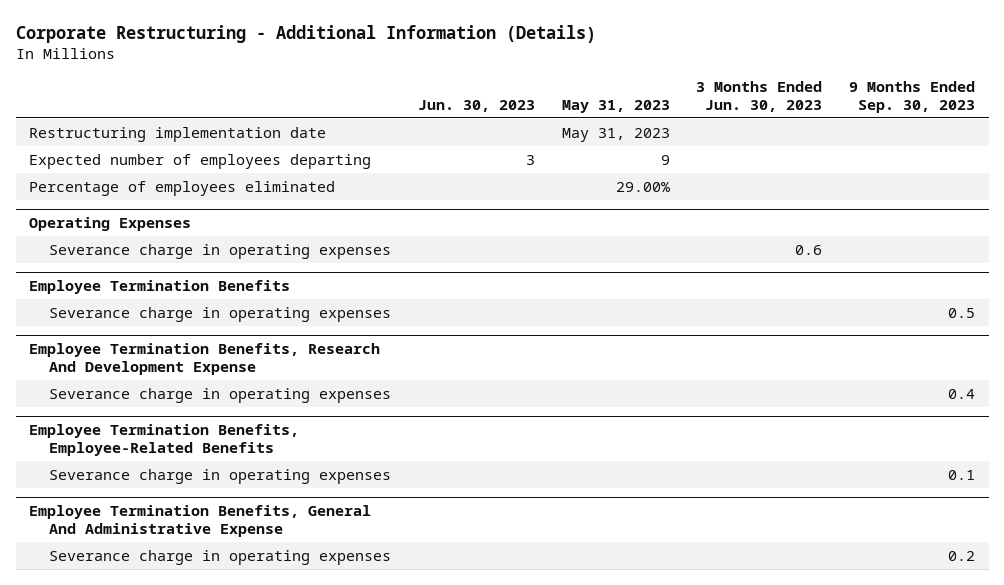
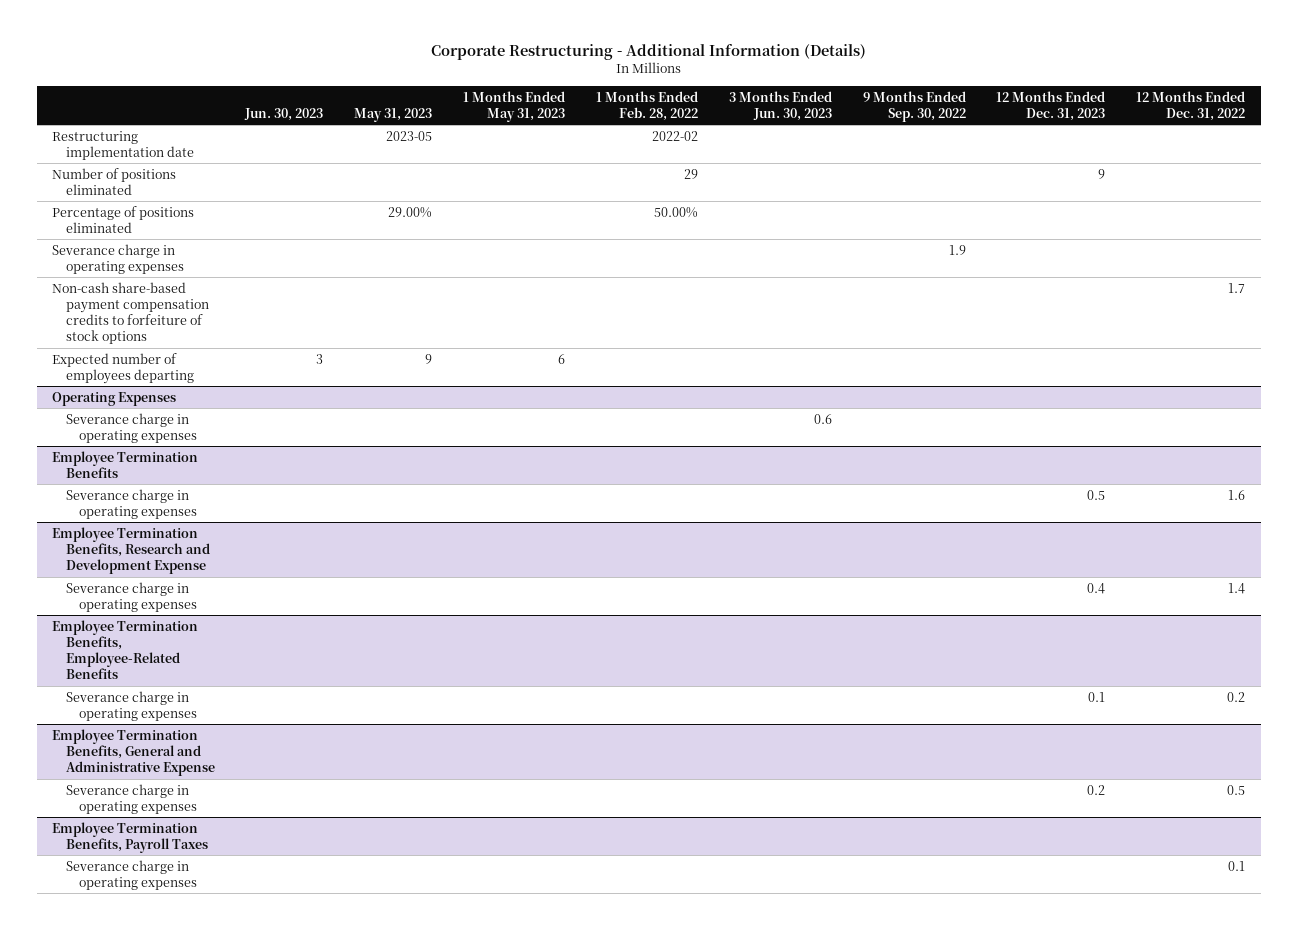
[849,80,976,114] 9 Months Ended Sep. 30, 2023 -> none
none -> [463,90,566,122] 1 Months Ended May 31, 2023
none -> [595,90,698,121] 1 Months Ended Feb. 28, 2022
none -> [862,90,966,122] 9 Months Ended Sep. 30, 2022
none -> [996,90,1106,121] 12 Months Ended Dec. 31, 2023
none -> [1136,90,1246,121] 12 Months Ended Dec. 31, 2022
[561,127,670,142] May 31, 2023 -> [386,130,433,141] 2023-05
none -> [52,167,177,195] Number of positions eliminated
none -> [52,205,195,233] Percentage of positions eliminated
none -> [52,243,184,274] Severance charge in operating expenses
none -> [52,281,209,345] Non-cash share-based payment compensation credits to forfeiture of stock options
[29,180,336,196] Percentage of employees eliminated -> none
[29,342,381,375] Employee Termination Benefits, Research And Development Expense -> [52,526,210,575] Employee Termination Benefits, Research and Development Expense
[29,504,372,537] Employee Termination Benefits, General And Administrative Expense -> [52,728,215,777] Employee Termination Benefits, General and Administrative Expense
none -> [52,821,208,853] Employee Termination Benefits, Payroll Taxes
none -> [65,859,197,890] Severance charge in operating expenses

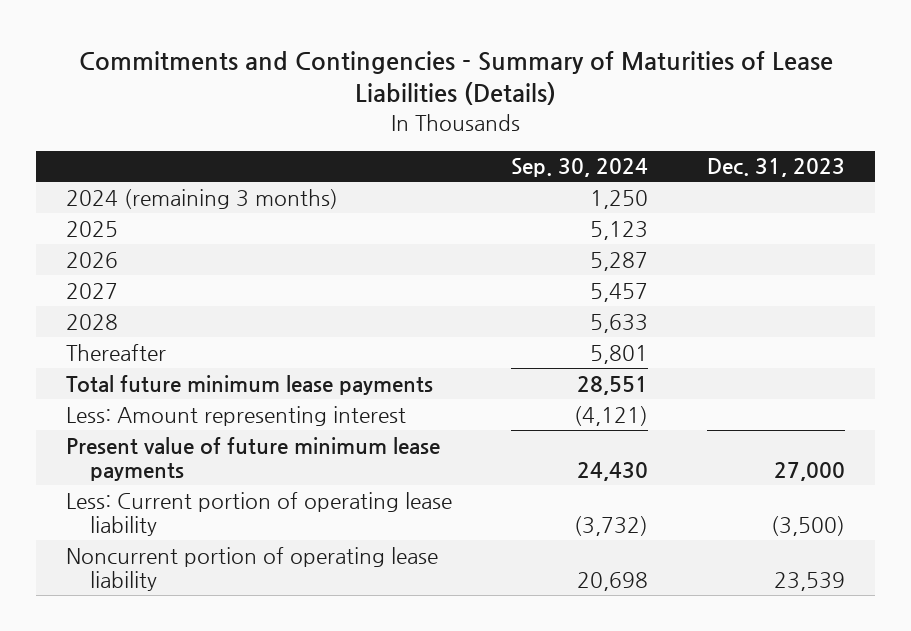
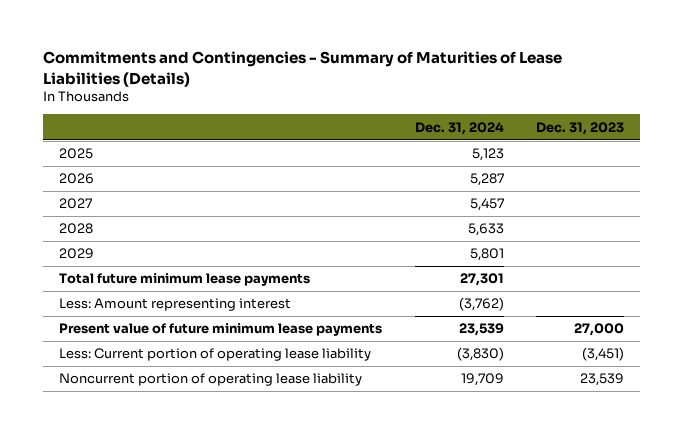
[511,158,649,178] Sep. 30, 2024 -> none
none -> [414,121,504,135] Dec. 31, 2024
[65,188,338,209] 2024 (remaining 3 months) -> none
[65,343,166,361] Thereafter -> none
none -> [59,248,95,260] 2029
[771,516,846,537] (3,500) -> [582,347,625,362] (3,451)

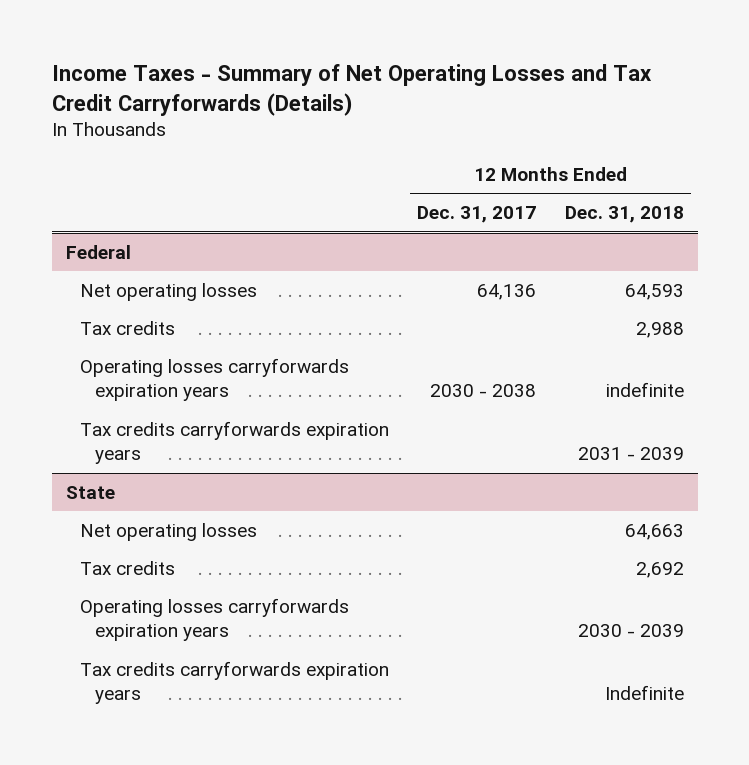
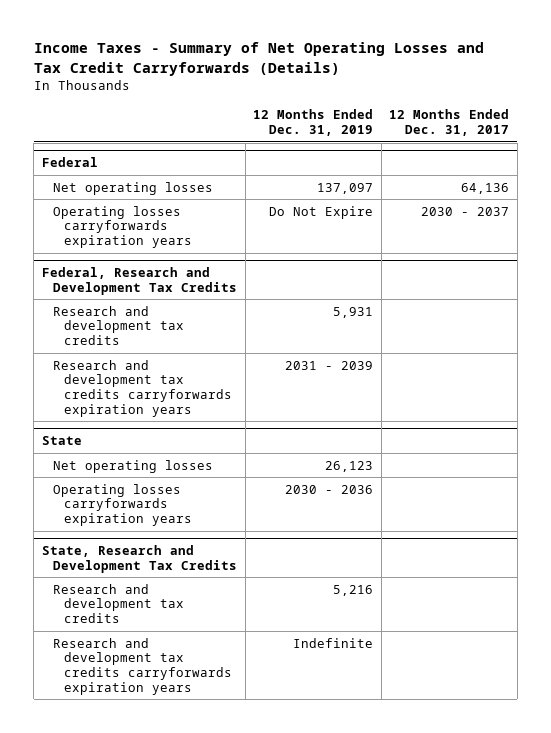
[564,206,684,224] Dec. 31, 2018 -> none
none -> [253,109,374,137] 12 Months Ended Dec. 31, 2019
[80,320,176,335] Tax credits -> none
[80,420,390,465] Tax credits carryforwards expiration years -> none
[430,384,537,398] 2030 - 2038 -> [421,206,510,216] 2030 - 2037
none -> [41,267,238,295] Federal, Research and Development Tax Credits
none -> [53,305,185,346] Research and development tax credits
none -> [53,359,233,417] Research and development tax credits carryforwards expiration years
[80,560,176,575] Tax credits -> none
[80,660,390,705] Tax credits carryforwards expiration years -> none
none -> [41,545,238,573] State, Research and Development Tax Credits
none -> [53,583,185,624] Research and development tax credits
none -> [53,637,233,695] Research and development tax credits carryforwards expiration years

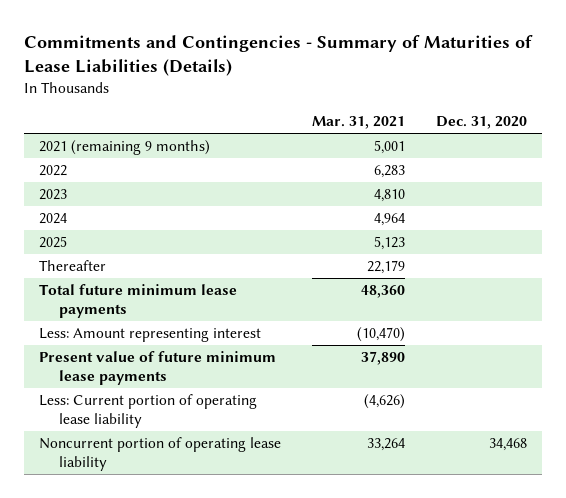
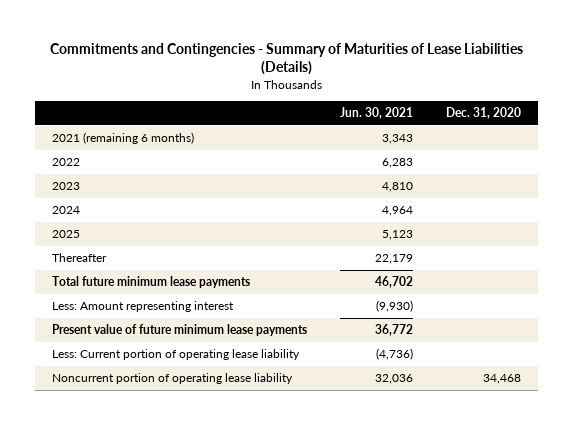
[312,116,406,130] Mar. 31, 2021 -> none
none -> [340,106,414,119] Jun. 30, 2021
[39,140,211,156] 2021 (remaining 9 months) -> [52,132,195,145] 2021 (remaining 6 months)

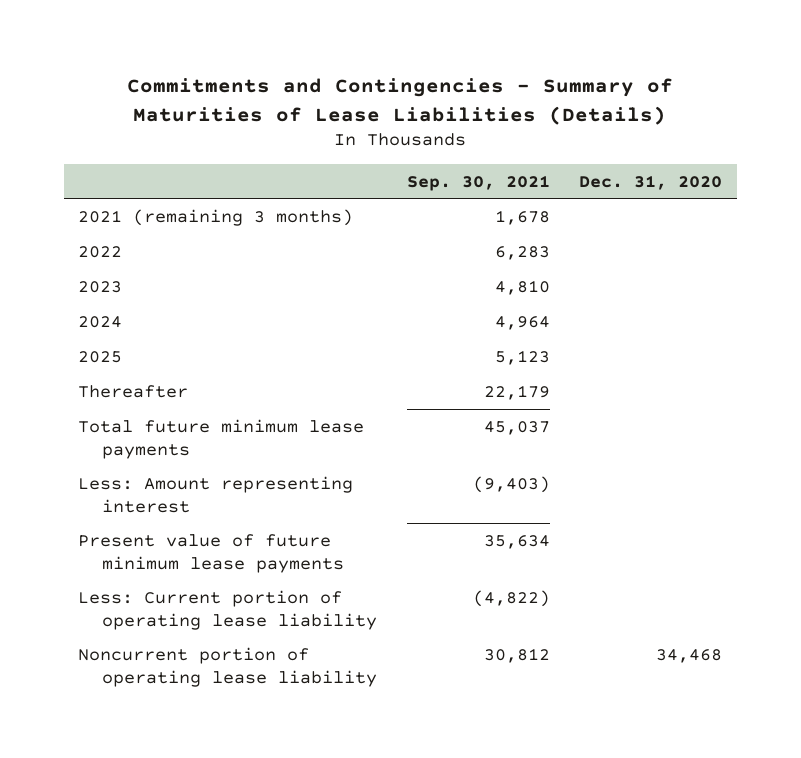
[340,106,414,119] Jun. 30, 2021 -> none
none -> [406,174,550,191] Sep. 30, 2021
[52,132,195,145] 2021 (remaining 6 months) -> [78,208,354,226] 2021 (remaining 3 months)

